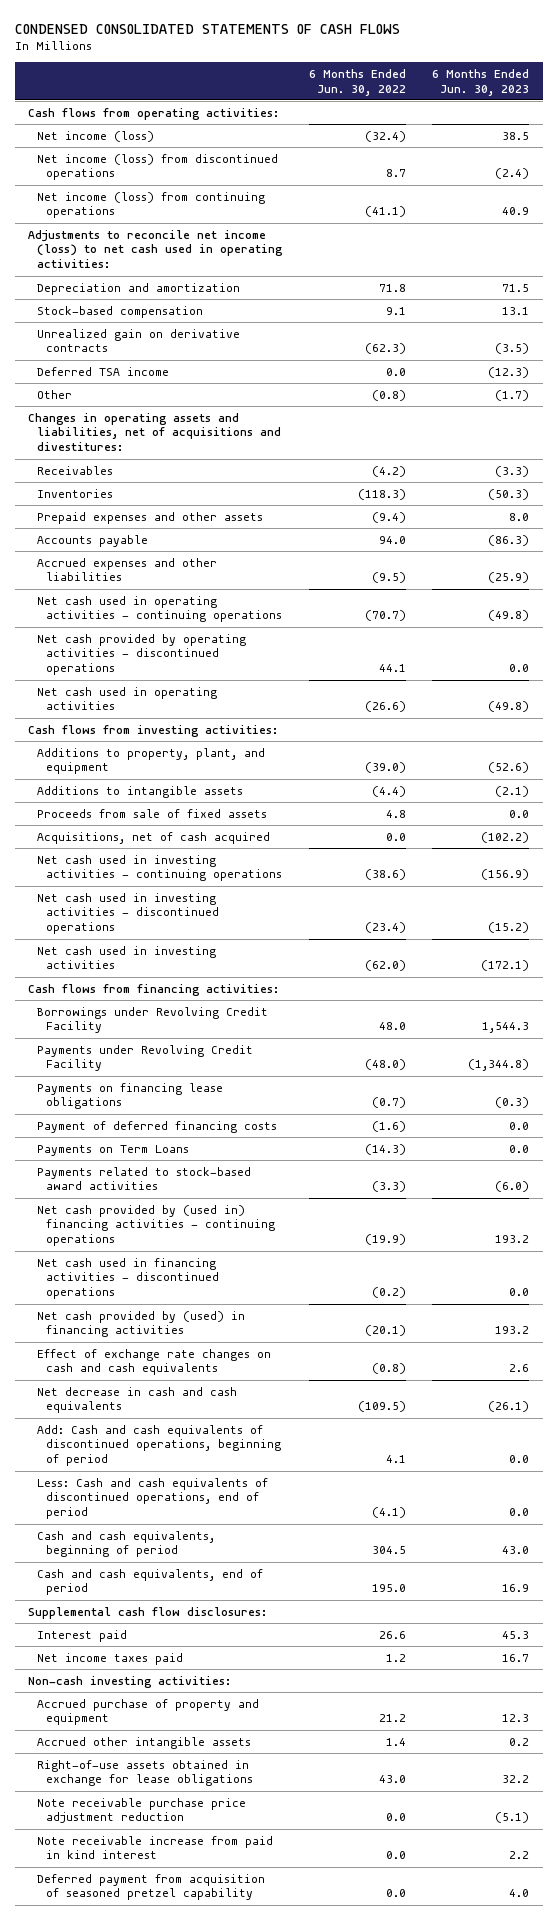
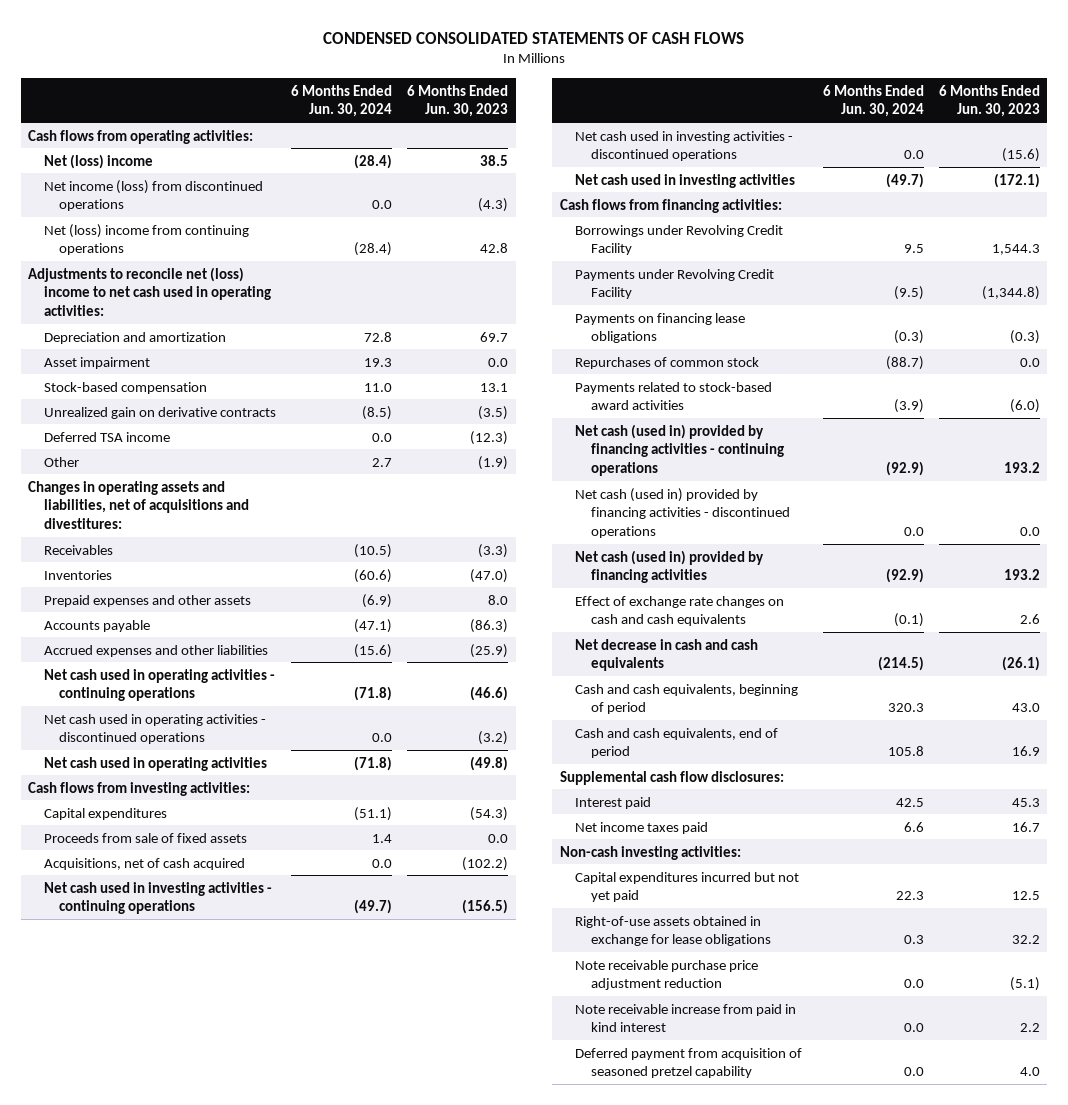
[308,68,406,96] 6 Months Ended Jun. 30, 2022 -> none
none -> [290,84,392,118] 6 Months Ended Jun. 30, 2024
[36,130,154,142] Net income (loss) -> [43,153,153,169] Net (loss) income
[495,168,530,180] (2.4) -> [478,198,509,213] (4.3)
[36,191,265,219] Net income (loss) from continuing operations -> [43,223,249,256] Net (loss) income from continuing operations
[502,207,530,216] 40.9 -> [480,243,509,254] 42.8
[28,229,283,269] Adjustments to reconcile net income (loss) to net cash used in operating activities: -> [28,266,271,316] Adjustments to reconcile net (loss) income to net cash used in operating activities:
[502,283,530,292] 71.5 -> [480,331,509,342] 69.7
none -> [43,356,150,369] Asset impairment
[495,389,530,401] (1.7) -> [478,455,509,470] (1.9)
[488,488,530,500] (50.3) -> [470,568,509,583] (47.0)
[488,610,530,622] (49.8) -> [470,686,509,702] (46.6)
[36,633,246,676] Net cash provided by operating activities - discontinued operations -> [43,713,266,745] Net cash used in operating activities - discontinued operations
[509,664,530,673] 0.0 -> [478,731,509,746] (3.2)
[36,747,265,775] Additions to property, plant, and equipment -> none
[36,785,243,798] Additions to intangible assets -> none
none -> [43,807,167,820] Capital expenditures
[481,869,530,881] (156.9) -> [462,899,509,915] (156.5)
[488,922,530,934] (15.2) -> [1001,148,1040,163] (15.6)
[36,1120,277,1133] Payment of deferred financing costs -> none
[36,1144,189,1156] Payments on Term Loans -> none
none -> [575,356,760,369] Repurchases of common stock
[36,1204,275,1247] Net cash provided by (used in) financing activities - continuing operations -> [575,423,784,476] Net cash (used in) provided by financing activities - continuing operations
[36,1257,219,1300] Net cash used in financing activities - discontinued operations -> [575,487,790,538] Net cash (used in) provided by financing activities - discontinued operations
[36,1310,245,1338] Net cash provided by (used) in financing activities -> [575,549,765,584] Net cash (used in) provided by financing activities
[36,1424,281,1467] Add: Cash and cash equivalents of discontinued operations, beginning of period -> none
[36,1477,268,1520] Less: Cash and cash equivalents of discontinued operations, end of period -> none
[36,1698,259,1726] Accrued purchase of property and equipment -> none
[36,1736,251,1749] Accrued other intangible assets -> none
none -> [575,871,800,903] Capital expenditures incurred but not yet paid

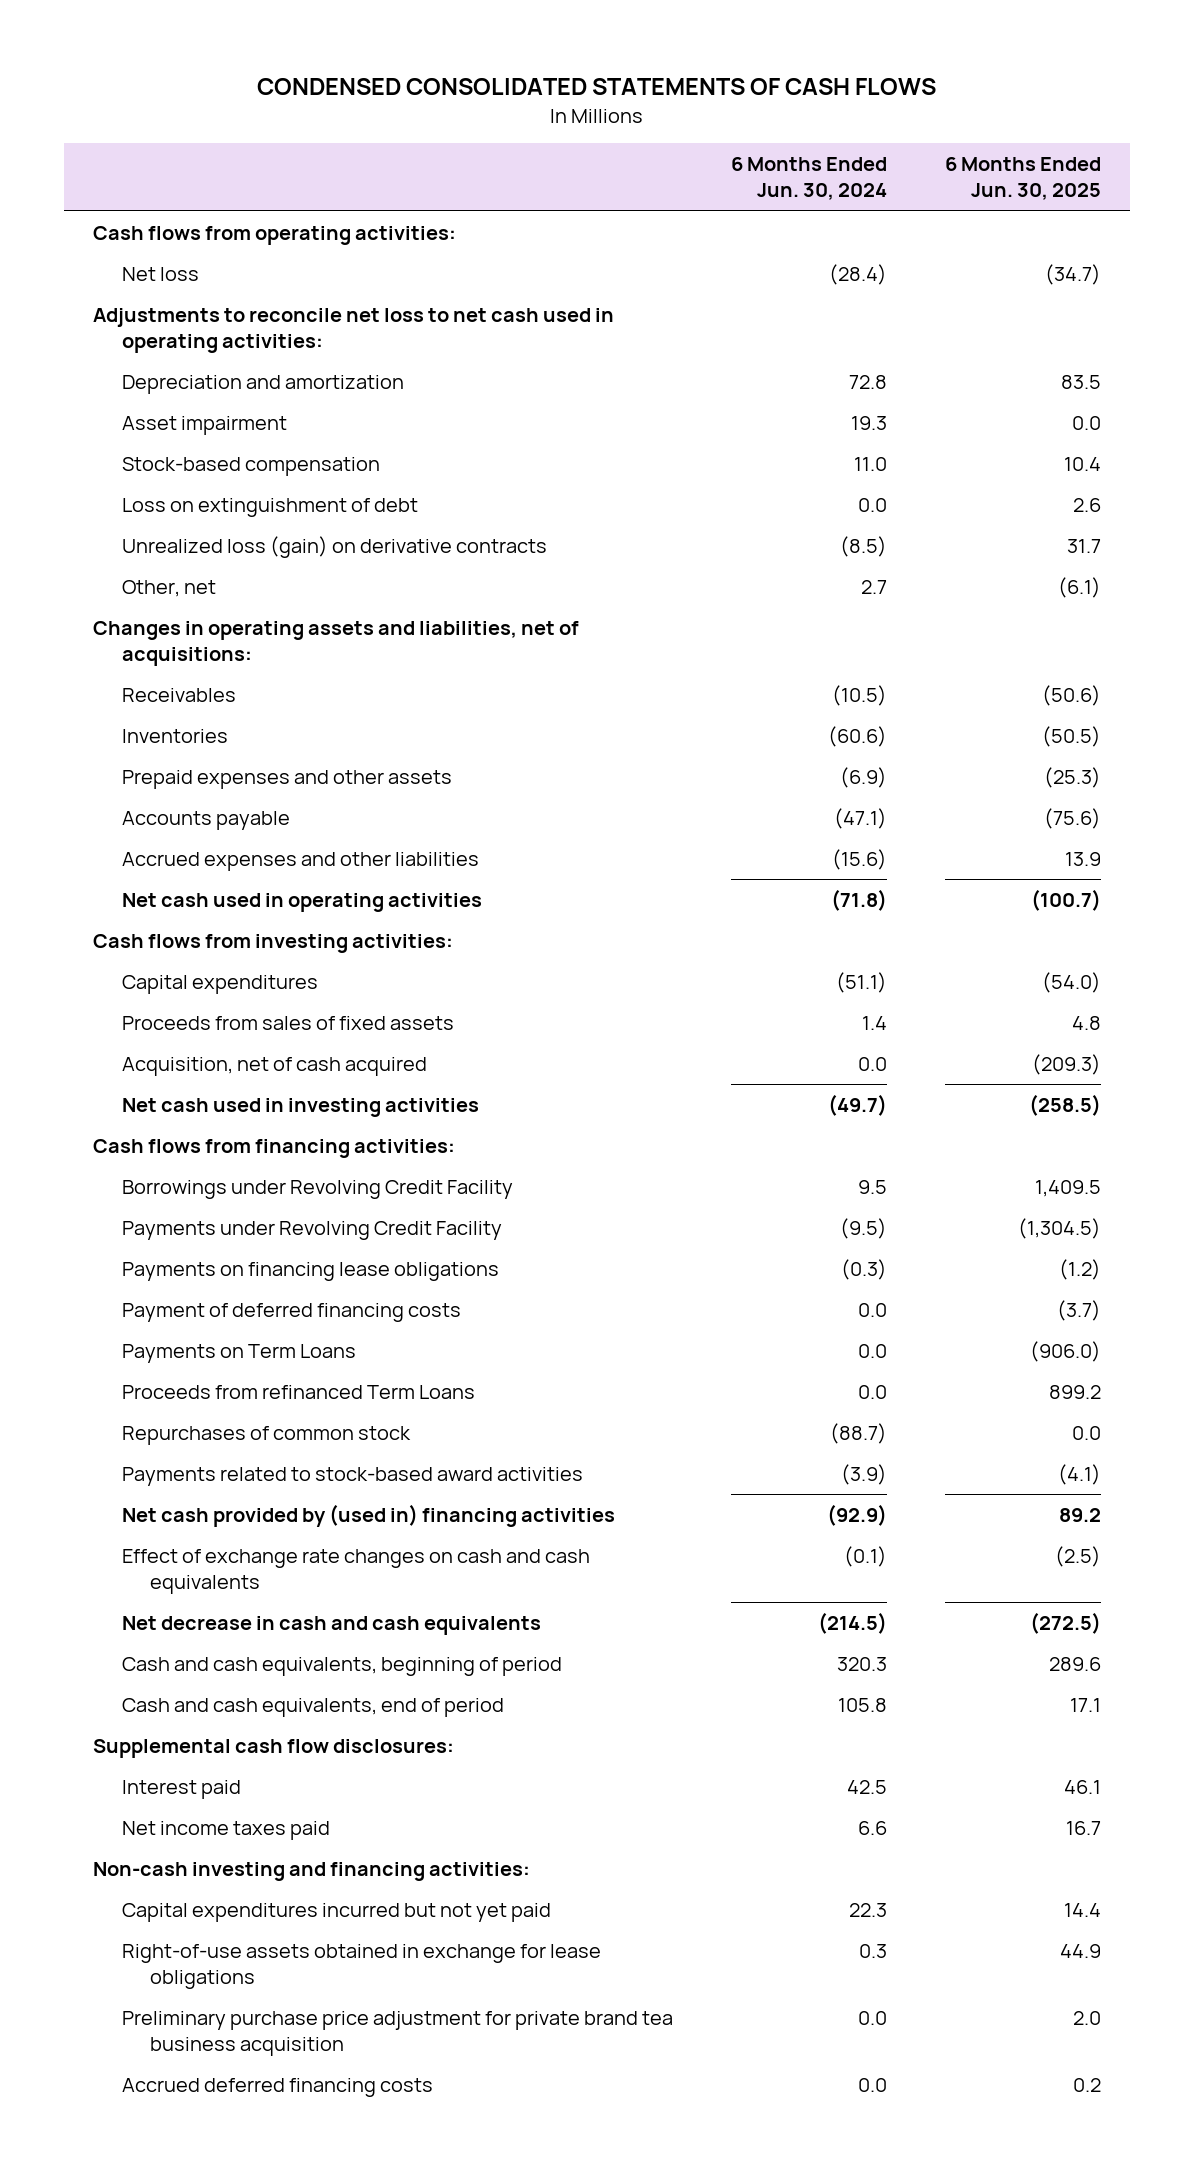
[407,84,509,118] 6 Months Ended Jun. 30, 2023 -> none
none -> [945,157,1102,201] 6 Months Ended Jun. 30, 2025
[43,179,263,212] Net income (loss) from discontinued operations -> none
[43,223,249,256] Net (loss) income from continuing operations -> none
[43,153,153,169] Net (loss) income -> [121,267,199,282] Net loss
[28,266,271,316] Adjustments to reconcile net (loss) income to net cash used in operating activities: -> [93,308,615,354] Adjustments to reconcile net loss to net cash used in operating activities:
[43,431,170,442] Deferred TSA income -> none
none -> [121,498,418,518] Loss on extinguishment of debt
[43,406,276,419] Unrealized gain on derivative contracts -> [121,536,547,559] Unrealized loss (gain) on derivative contracts
[43,456,79,467] Other -> [121,580,216,598] Other, net
[28,480,249,529] Changes in operating assets and liabilities, net of acquisitions and divestitures: -> [93,621,580,667] Changes in operating assets and liabilities, net of acquisitions:
[43,668,275,702] Net cash used in operating activities - continuing operations -> none
[43,713,266,745] Net cash used in operating activities - discontinued operations -> none
[43,881,272,915] Net cash used in investing activities - continuing operations -> none
[575,130,794,162] Net cash used in investing activities - discontinued operations -> none
[43,832,247,843] Proceeds from sale of fixed assets -> [121,1016,454,1031] Proceeds from sales of fixed assets
[43,857,245,870] Acquisitions, net of cash acquired -> [121,1057,427,1077] Acquisition, net of cash acquired
none -> [121,1303,461,1323] Payment of deferred financing costs
none -> [121,1344,356,1364] Payments on Term Loans
none -> [121,1385,475,1400] Proceeds from refinanced Term Loans
[575,423,784,476] Net cash (used in) provided by financing activities - continuing operations -> none
[575,487,790,538] Net cash (used in) provided by financing activities - discontinued operations -> none
[575,549,765,584] Net cash (used in) provided by financing activities -> [121,1504,615,1528] Net cash provided by (used in) financing activities
[560,845,742,860] Non-cash investing activities: -> [93,1862,531,1882] Non-cash investing and financing activities:
[575,959,759,991] Note receivable purchase price adjustment reduction -> none
[575,1003,797,1033] Note receivable increase from paid in kind interest -> none
[575,1047,803,1079] Deferred payment from acquisition of seasoned pretzel capability -> none
none -> [121,2011,673,2057] Preliminary purchase price adjustment for private brand tea business acquisition
none -> [121,2078,433,2098] Accrued deferred financing costs

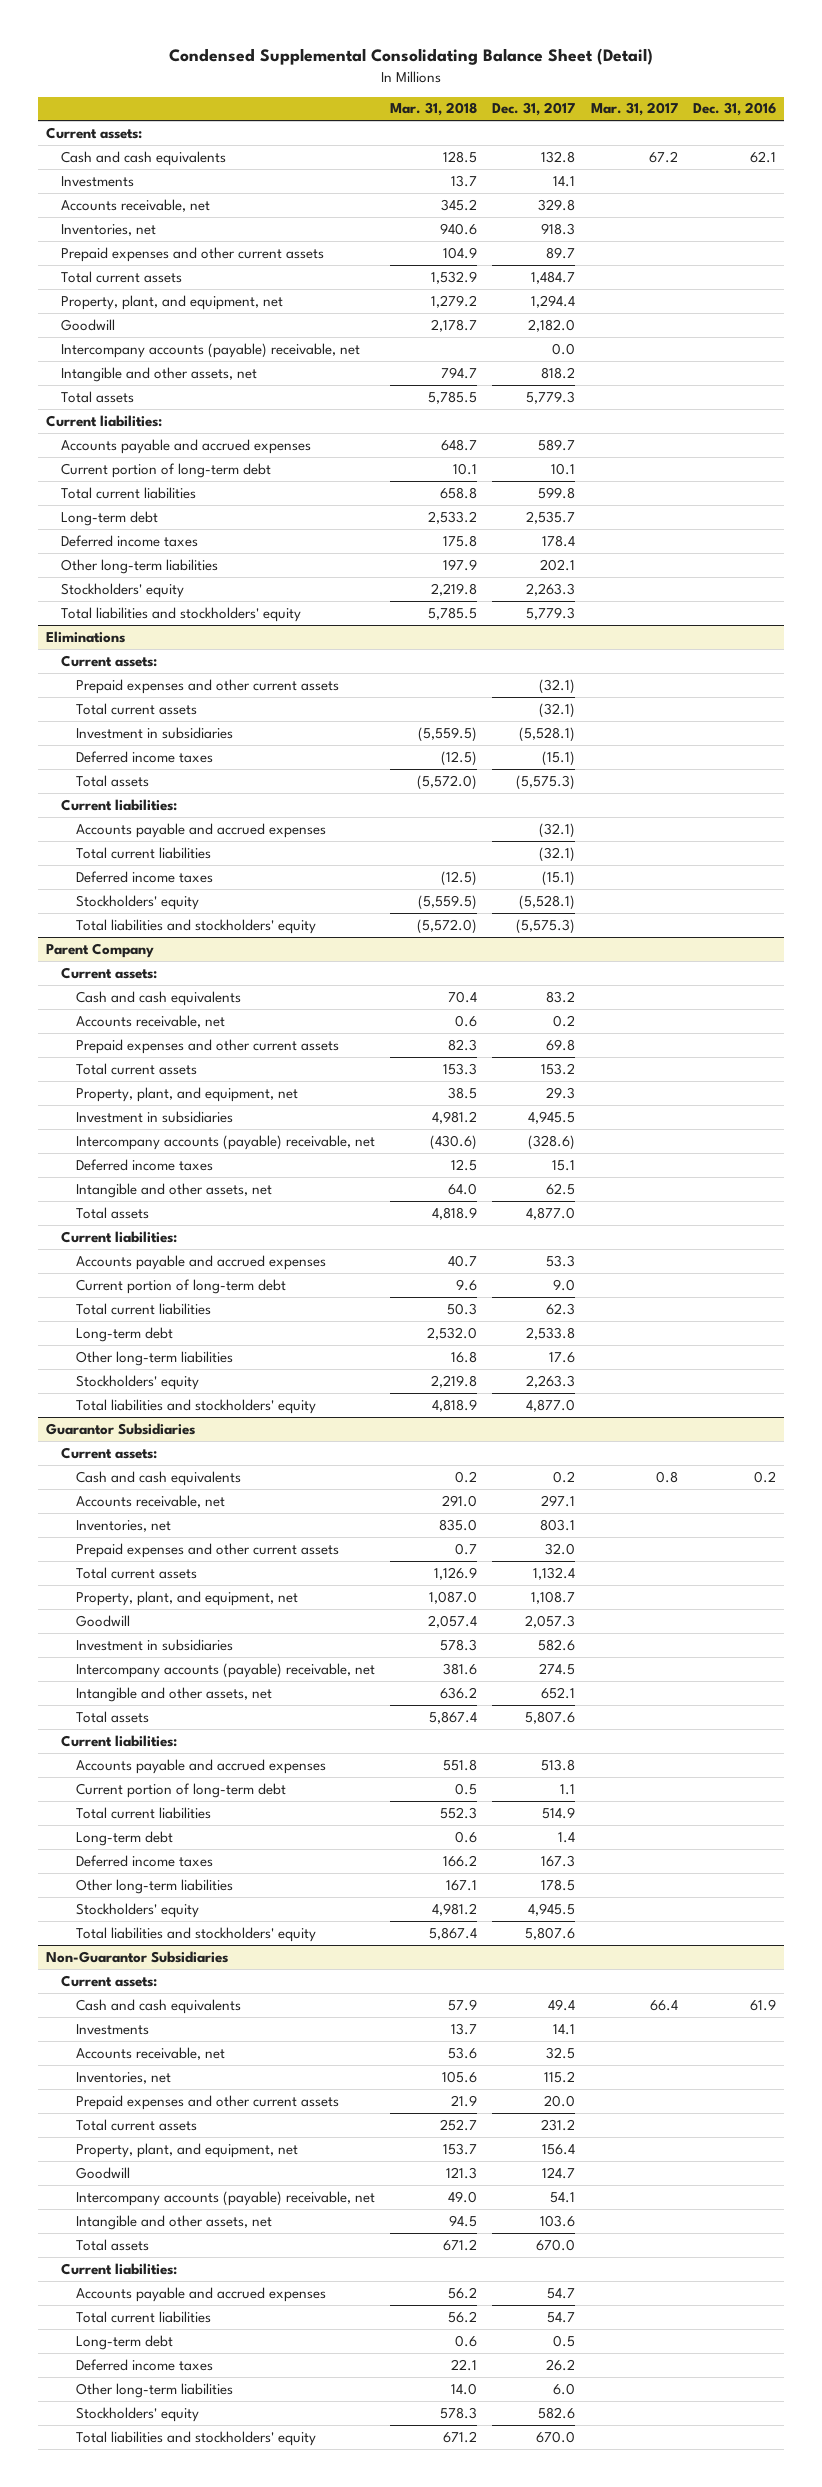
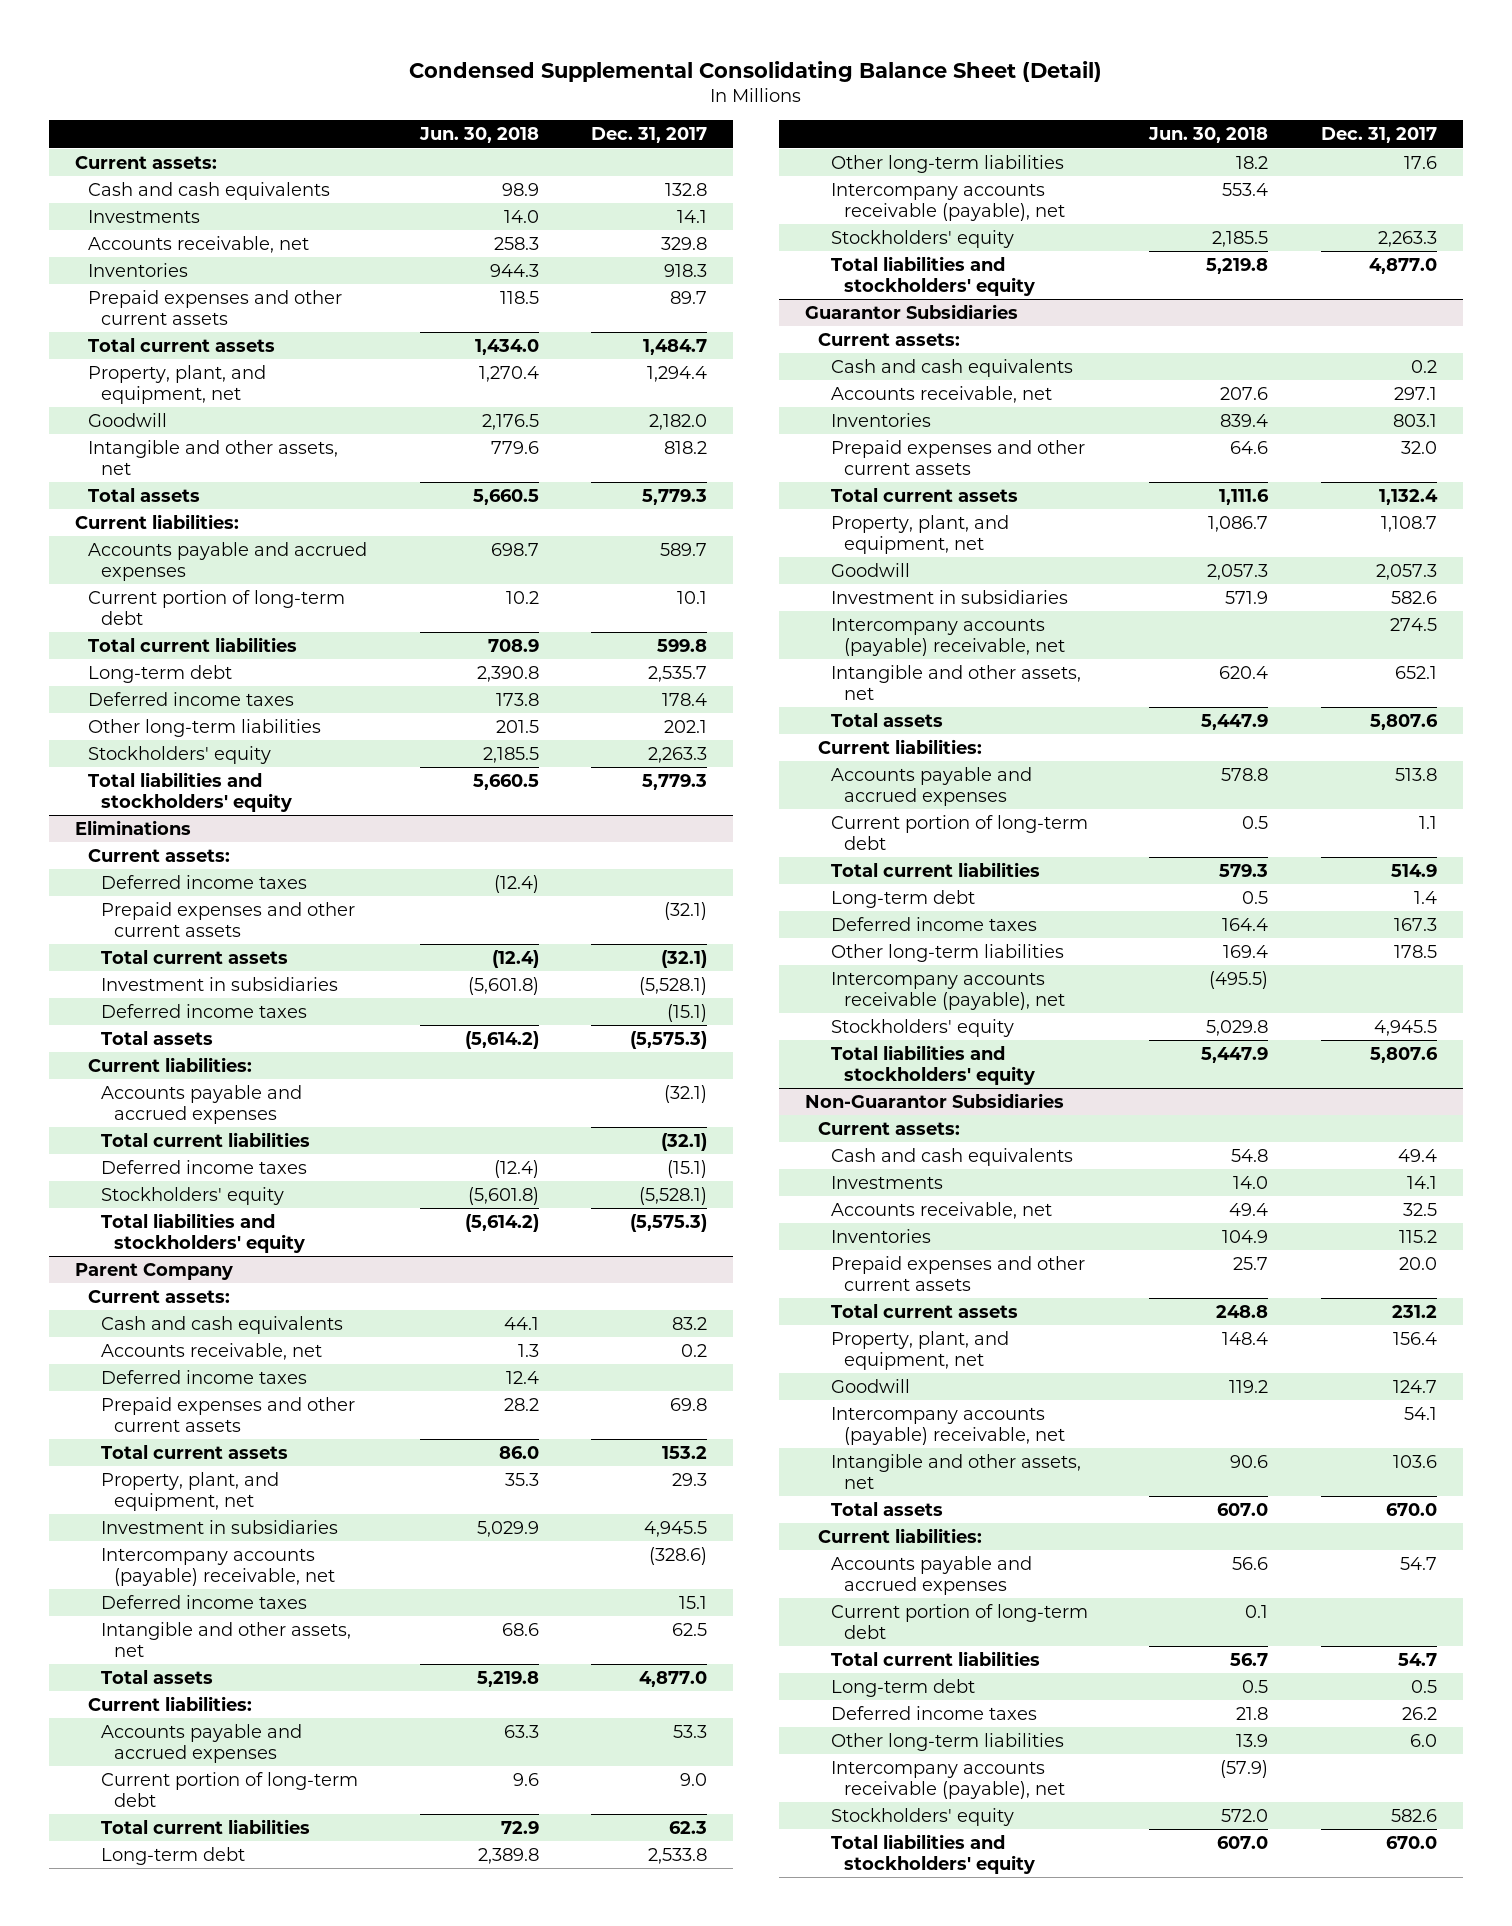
[390,102,478,117] Mar. 31, 2018 -> none
[590,102,678,117] Mar. 31, 2017 -> none
[692,102,776,117] Dec. 31, 2016 -> none
none -> [418,127,539,144] Jun. 30, 2018
[60,223,156,236] Inventories, net -> [88,263,189,278] Inventories
[60,342,360,358] Intercompany accounts (payable) receivable, net -> none
none -> [101,875,308,890] Deferred income taxes
none -> [101,1370,308,1385] Deferred income taxes
none -> [830,183,1065,222] Intercompany accounts receivable (payable), net
[75,1519,171,1532] Inventories, net -> [830,413,931,428] Inventories
none -> [830,972,1065,1011] Intercompany accounts receivable (payable), net
[75,2071,171,2084] Inventories, net -> [830,1229,931,1244] Inventories
none -> [830,1604,1088,1640] Current portion of long-term debt
none -> [830,1761,1065,1800] Intercompany accounts receivable (payable), net

